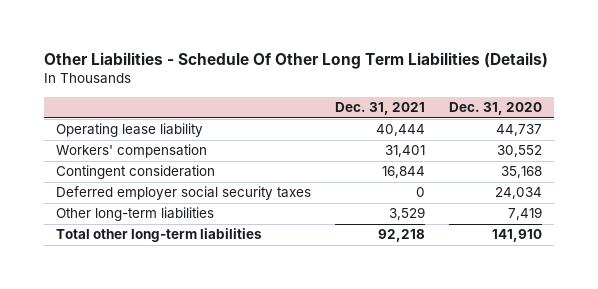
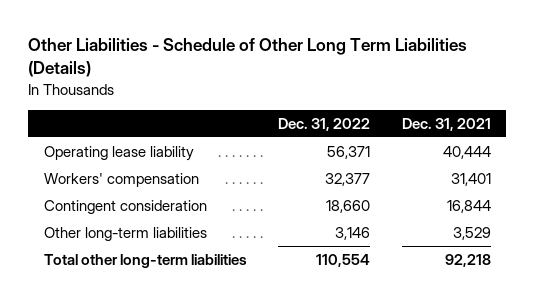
[44,52,549,70] Other Liabilities - Schedule Of Other Long Term Liabilities (Details) -> [28,38,468,78] Other Liabilities - Schedule of Other Long Term Liabilities (Details)
[448,102,542,116] Dec. 31, 2020 -> none
none -> [278,117,371,131] Dec. 31, 2022
[56,186,312,201] Deferred employer social security taxes -> none

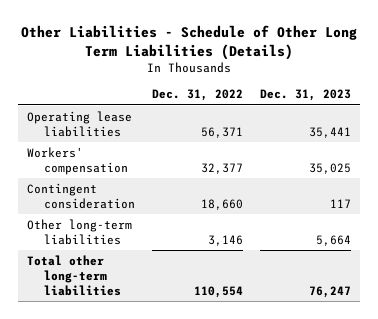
[401,117,491,131] Dec. 31, 2021 -> none
none -> [260,89,352,102] Dec. 31, 2023
[43,146,194,162] Operating lease liability -> [26,110,132,137] Operating lease liabilities

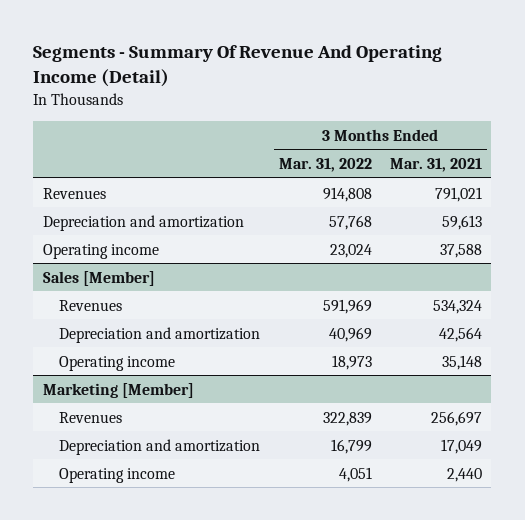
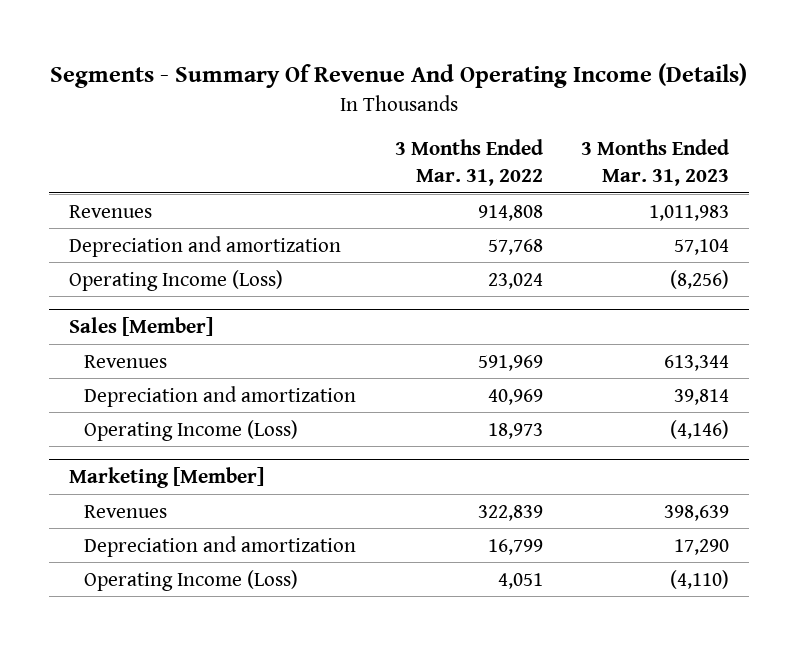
[33,45,443,88] Segments - Summary Of Revenue And Operating Income (Detail) -> [50,63,748,89] Segments - Summary Of Revenue And Operating Income (Details)
[390,157,483,172] Mar. 31, 2021 -> none
none -> [581,139,730,187] 3 Months Ended Mar. 31, 2023
[42,243,159,259] Operating income -> [68,269,283,291] Operating Income (Loss)
[59,355,176,371] Operating income -> [84,419,299,441] Operating Income (Loss)
[59,467,176,483] Operating income -> [84,569,299,591] Operating Income (Loss)

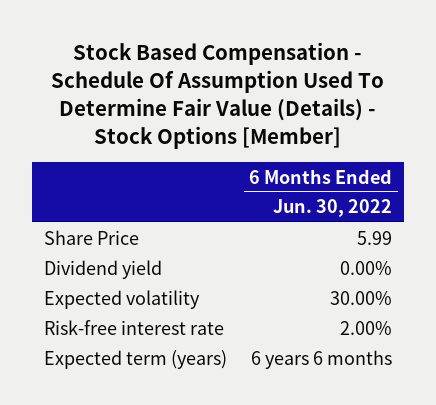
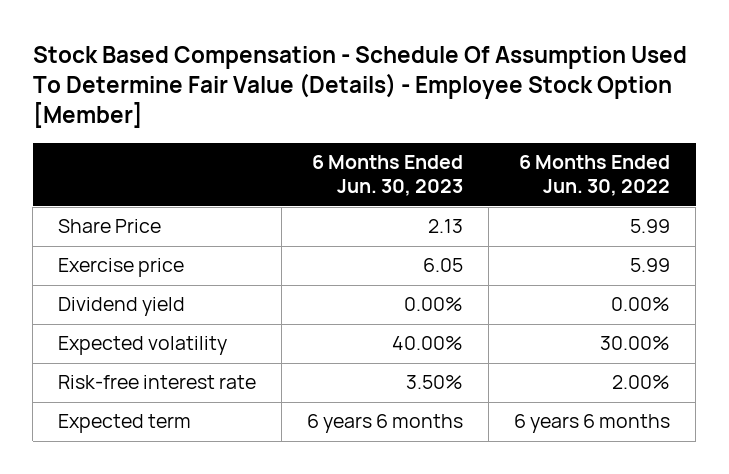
[51,42,385,150] Stock Based Compensation - Schedule Of Assumption Used To Determine Fair Value (Details) - Stock Options [Member] -> [32,46,687,129] Stock Based Compensation - Schedule Of Assumption Used To Determine Fair Value (Details) - Employee Stock Option [Member]
none -> [312,155,464,197] 6 Months Ended Jun. 30, 2023
none -> [58,258,185,278] Exercise price
[43,349,227,369] Expected term (years) -> [58,414,192,434] Expected term

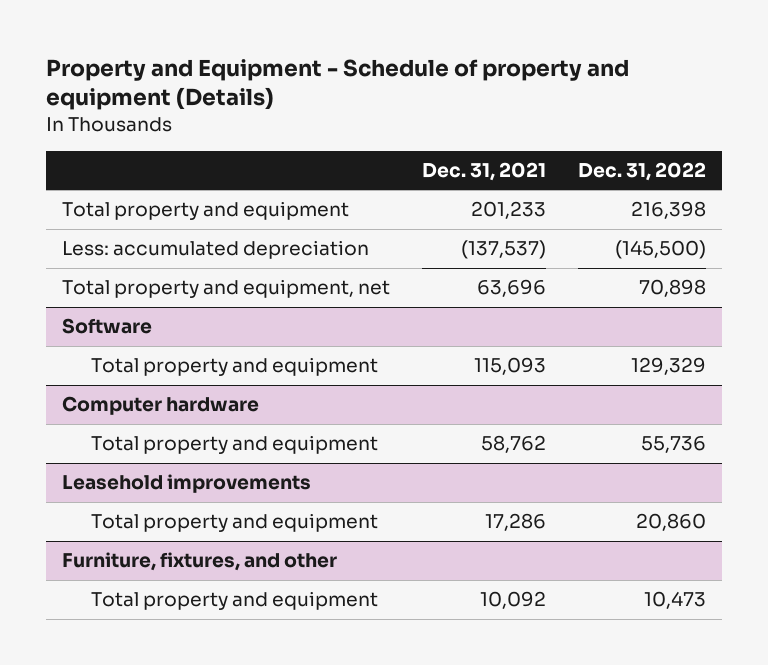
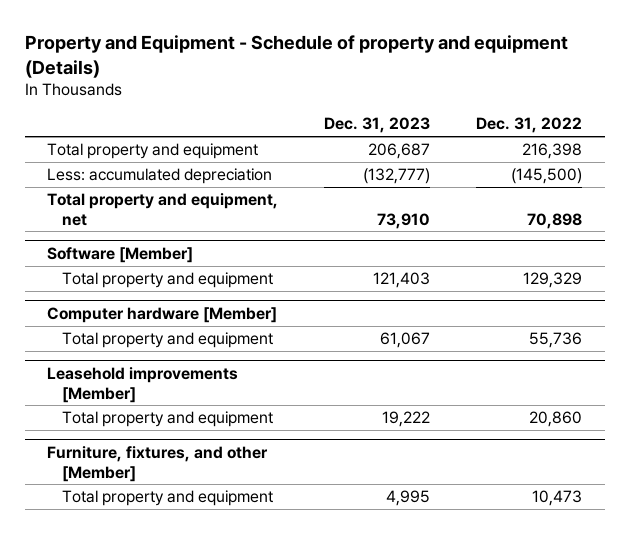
[421,161,546,181] Dec. 31, 2021 -> none
none -> [324,117,431,134] Dec. 31, 2023
[61,318,152,335] Software -> [47,246,194,263] Software [Member]
[61,396,259,416] Computer hardware -> [47,306,278,323] Computer hardware [Member]
[61,474,311,494] Leasehold improvements -> [47,366,239,403] Leasehold improvements [Member]
[61,552,337,572] Furniture, fixtures, and other -> [47,445,269,482] Furniture, fixtures, and other [Member]

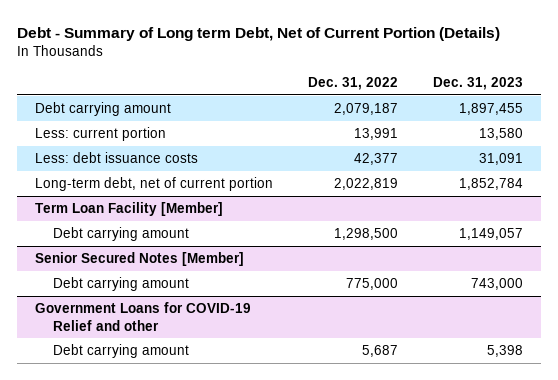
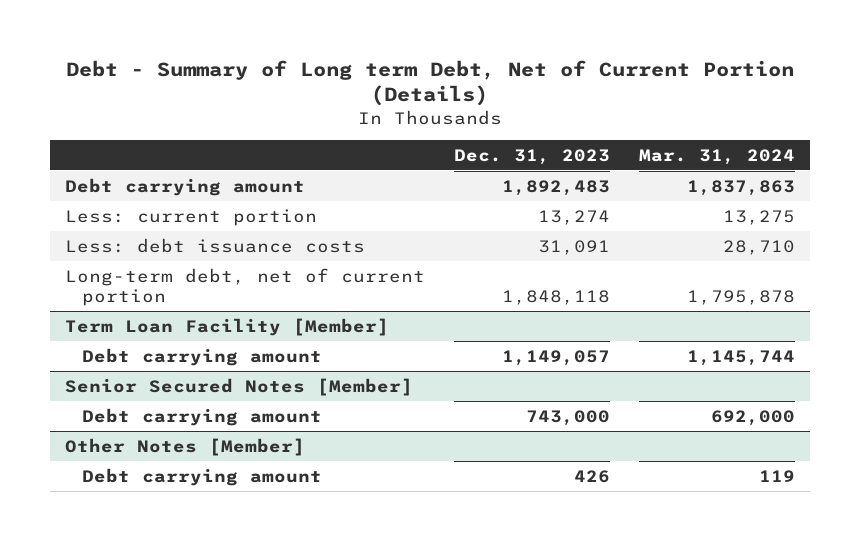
[307,77,398,91] Dec. 31, 2022 -> none
none -> [639,148,796,165] Mar. 31, 2024
[459,103,524,116] 1,897,455 -> [502,179,611,196] 1,892,483
[479,128,524,141] 13,580 -> [538,209,611,225] 13,274
[459,178,524,191] 1,852,784 -> [502,290,611,306] 1,848,118
[34,302,251,331] Government Loans for COVID-19 Relief and other -> none
none -> [64,437,305,456] Other Notes [Member]
[487,345,524,358] 5,398 -> [574,469,611,483] 426

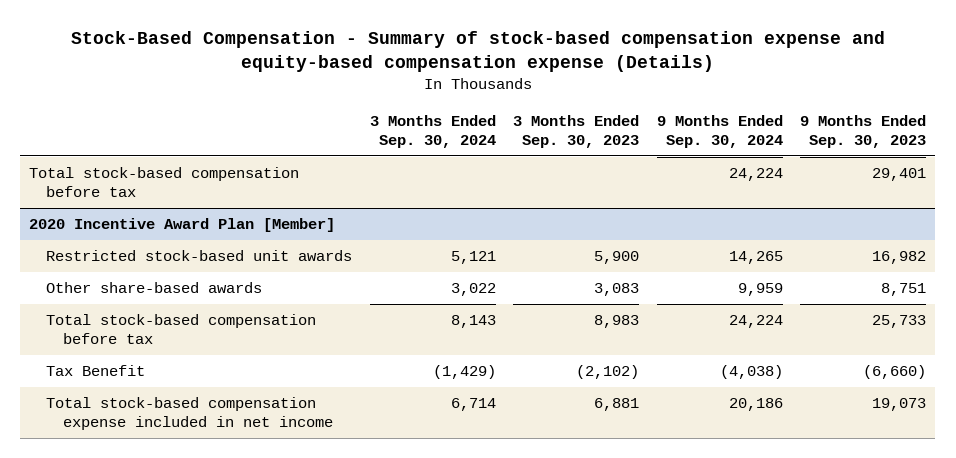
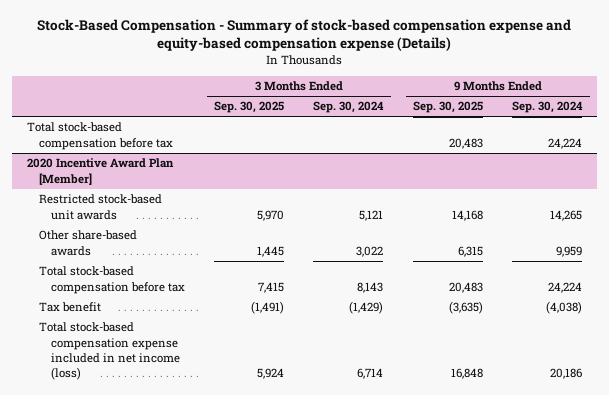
[513,114,640,149] 3 Months Ended Sep. 30, 2023 -> none
[800,114,927,149] 9 Months Ended Sep. 30, 2023 -> none
none -> [214,101,285,114] Sep. 30, 2025
none -> [412,101,483,114] Sep. 30, 2025
[46,364,146,376] Tax Benefit -> [38,302,101,313] Tax benefit
[46,396,334,431] Total stock-based compensation expense included in net income -> [38,322,180,380] Total stock-based compensation expense included in net income (loss)

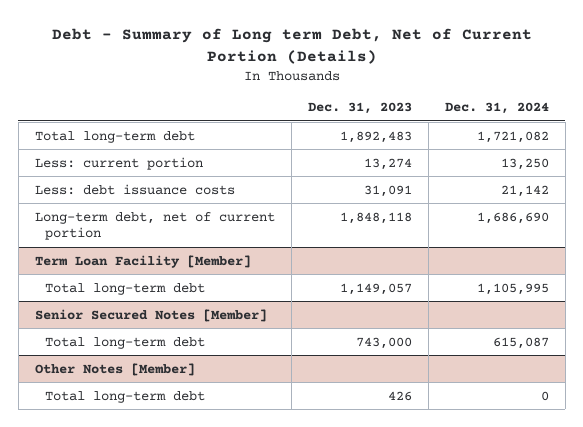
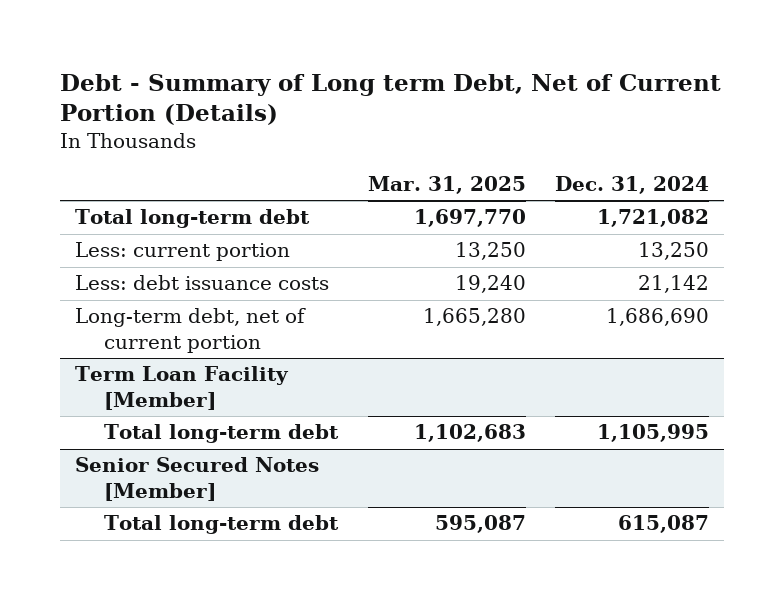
[307,102,412,115] Dec. 31, 2023 -> none
none -> [367,176,526,195] Mar. 31, 2025
[34,362,195,376] Other Notes [Member] -> none
[44,390,205,403] Total long-term debt -> none

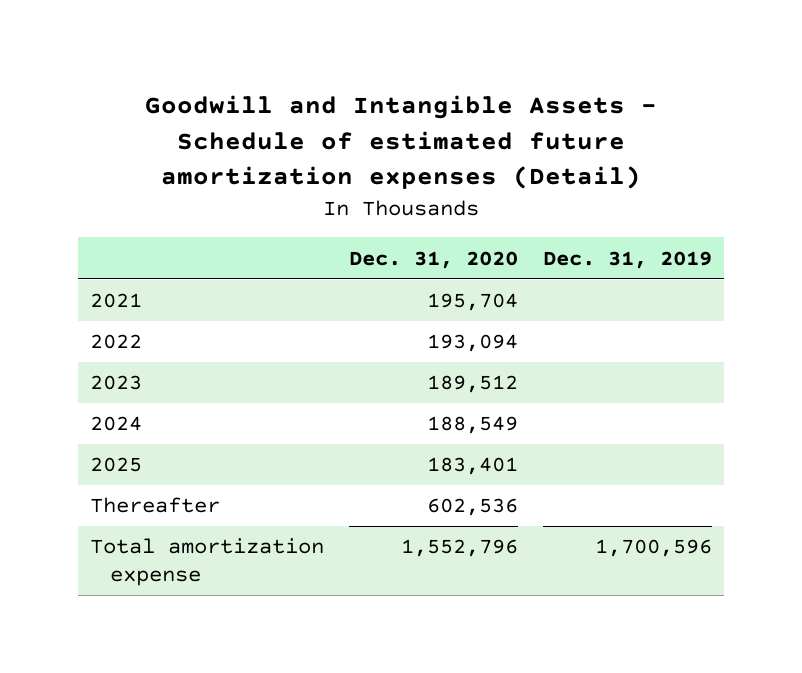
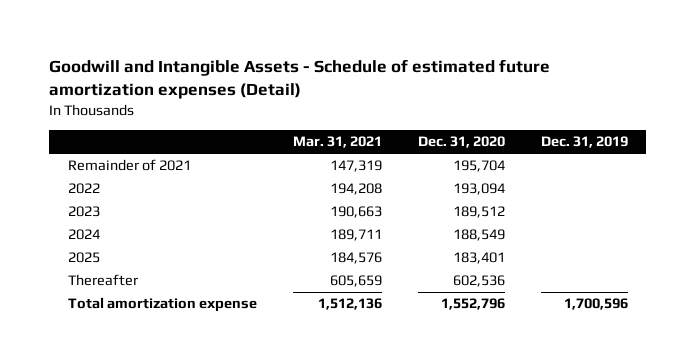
none -> [292,136,382,149] Mar. 31, 2021
[90,293,143,309] 2021 -> [67,159,191,172] Remainder of 2021

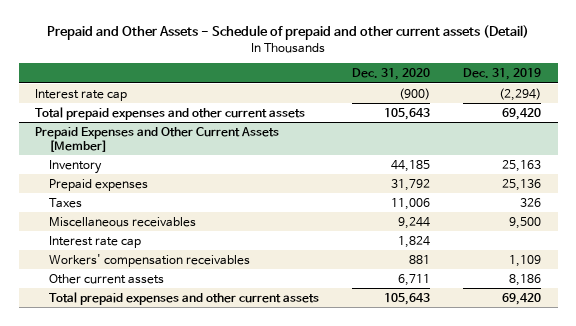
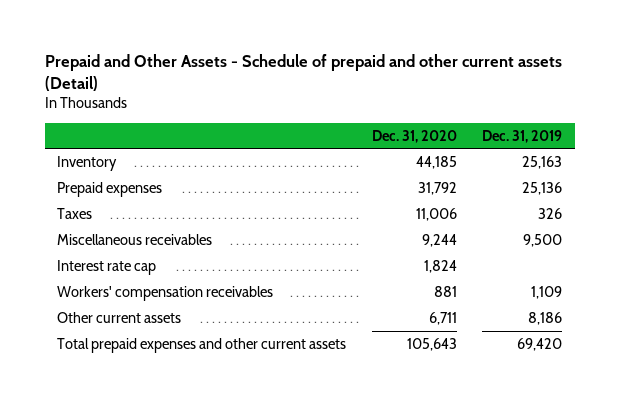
[35,88,128,101] Interest rate cap -> none
[35,106,306,120] Total prepaid expenses and other current assets -> none
[35,126,280,152] Prepaid Expenses and Other Current Assets [Member] -> none

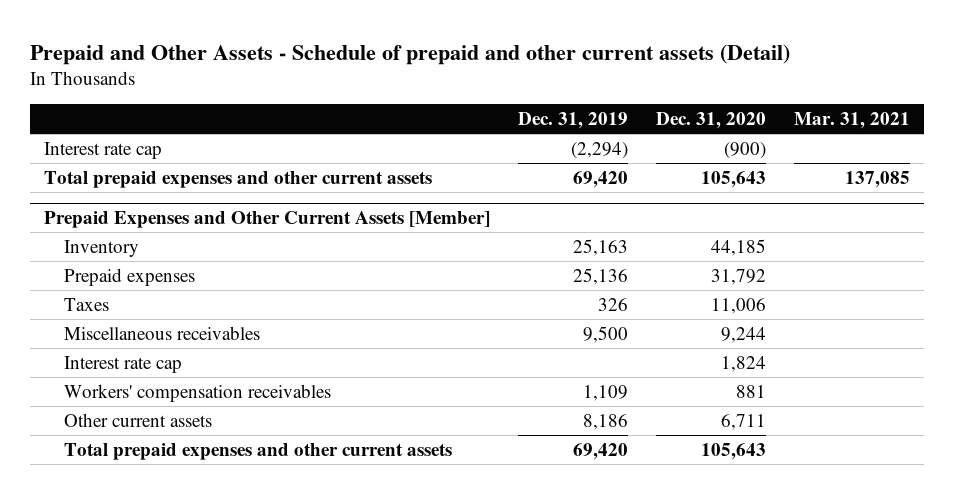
none -> [793,111,910,129] Mar. 31, 2021
none -> [44,141,163,159] Interest rate cap
none -> [44,170,433,188] Total prepaid expenses and other current assets
none -> [44,210,491,228] Prepaid Expenses and Other Current Assets [Member]

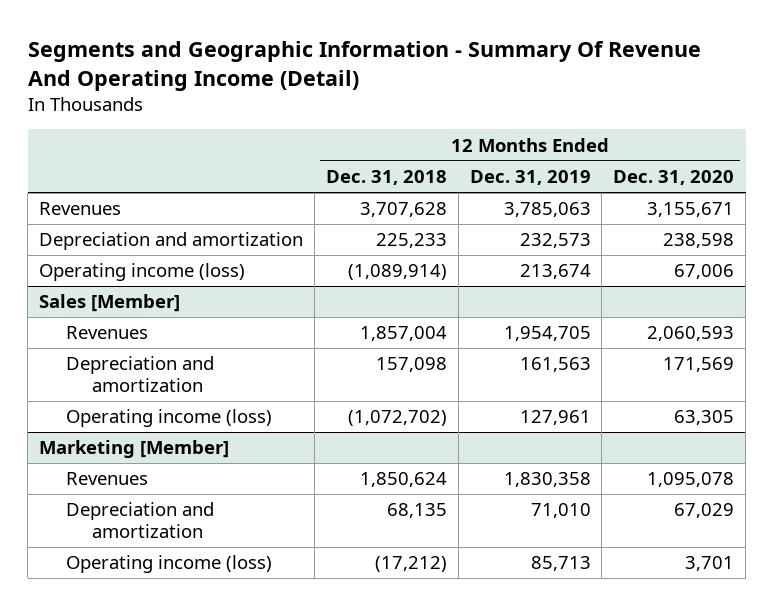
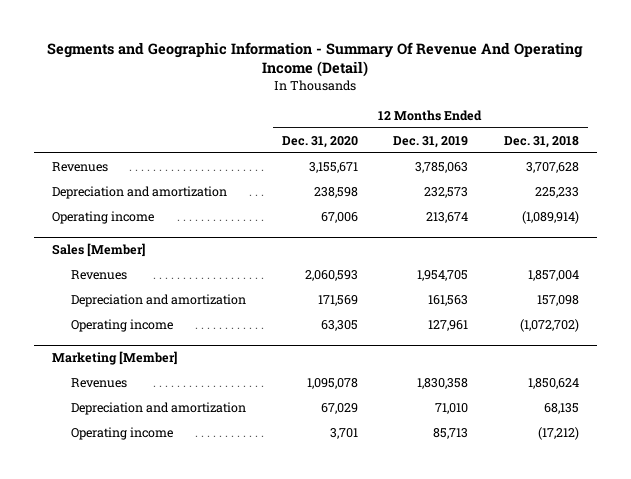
[39,263,246,282] Operating income (loss) -> [51,210,154,224] Operating income
[65,409,272,428] Operating income (loss) -> [70,318,173,332] Operating income
[65,555,272,574] Operating income (loss) -> [70,426,173,440] Operating income

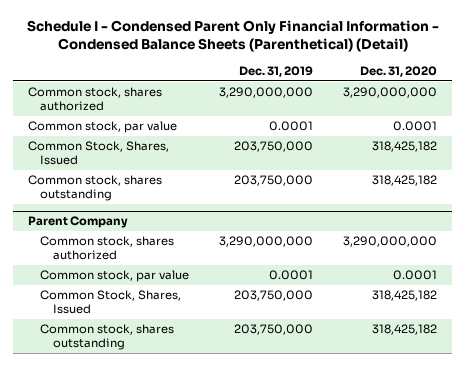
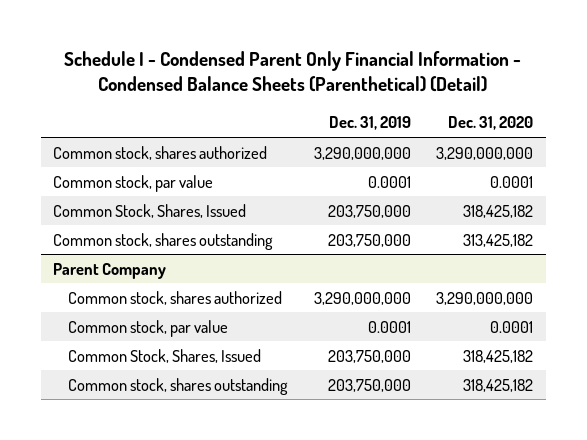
[372,175,438,187] 318,425,182 -> [463,233,534,247] 313,425,182

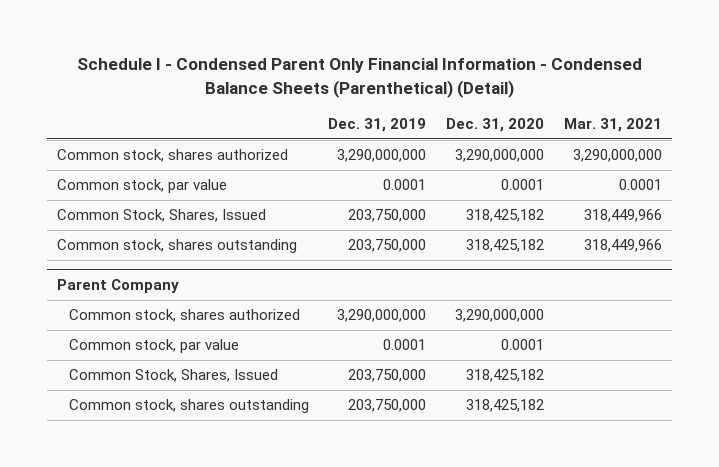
none -> [563,117,662,132] Mar. 31, 2021
[463,233,534,247] 313,425,182 -> [466,239,545,253] 318,425,182

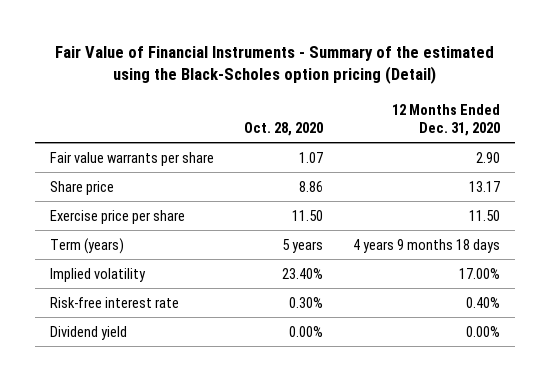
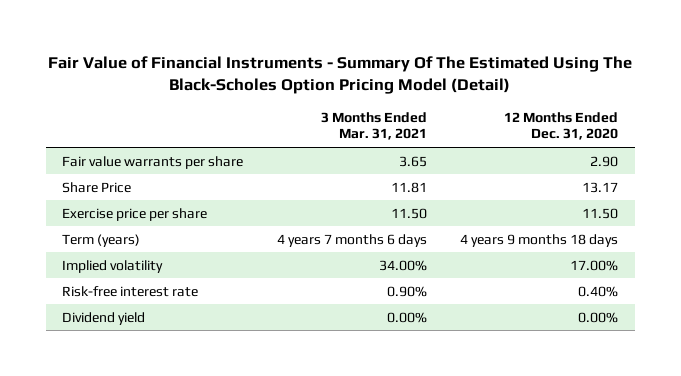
[54,45,494,85] Fair Value of Financial Instruments - Summary of the estimated using the Black-Scholes option pricing (Detail) -> [48,55,633,94] Fair Value of Financial Instruments - Summary Of The Estimated Using The Black-Scholes Option Pricing Model (Detail)
[243,121,323,136] Oct. 28, 2020 -> none
none -> [320,111,427,141] 3 Months Ended Mar. 31, 2021
[50,180,115,195] Share price -> [62,181,132,193] Share Price

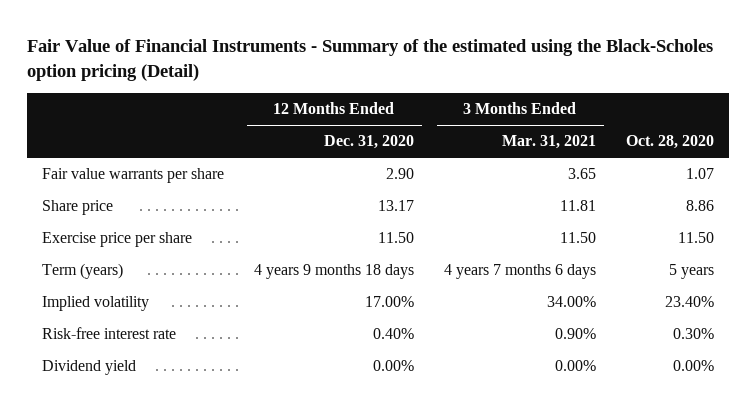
[48,55,633,94] Fair Value of Financial Instruments - Summary Of The Estimated Using The Black-Scholes Option Pricing Model (Detail) -> [27,38,714,81] Fair Value of Financial Instruments - Summary of the estimated using the Black-Scholes option pricing (Detail)
none -> [626,135,715,150] Oct. 28, 2020
[62,181,132,193] Share Price -> [42,200,114,216] Share price

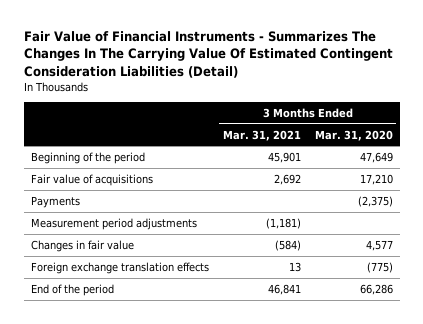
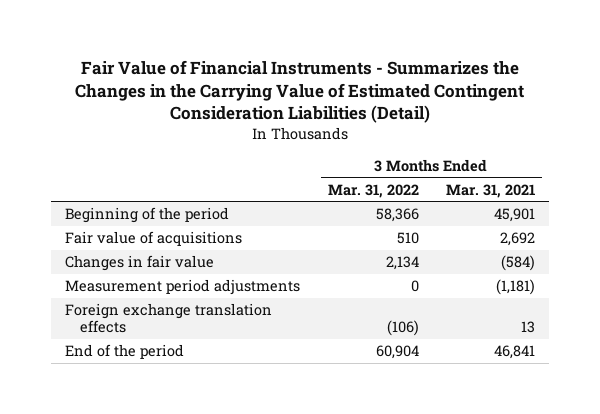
[23,31,393,78] Fair Value of Financial Instruments - Summarizes The Changes In The Carrying Value Of Estimated Contingent Consideration Liabilities (Detail) -> [75,59,525,124] Fair Value of Financial Instruments - Summarizes the Changes in the Carrying Value of Estimated Contingent Consideration Liabilities (Detail)
[314,129,393,141] Mar. 31, 2020 -> none
none -> [327,183,419,198] Mar. 31, 2022
[30,195,80,208] Payments -> none
[30,217,197,230] Measurement period adjustments -> [64,279,300,296] Measurement period adjustments

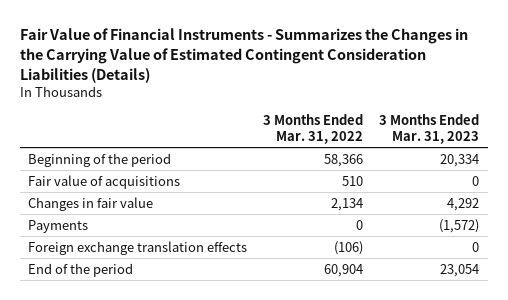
[75,59,525,124] Fair Value of Financial Instruments - Summarizes the Changes in the Carrying Value of Estimated Contingent Consideration Liabilities (Detail) -> [20,28,469,83] Fair Value of Financial Instruments - Summarizes the Changes in the Carrying Value of Estimated Contingent Consideration Liabilities (Details)
[446,183,536,198] Mar. 31, 2021 -> none
none -> [379,114,480,144] 3 Months Ended Mar. 31, 2023
[64,279,300,296] Measurement period adjustments -> none
none -> [28,219,89,233] Payments

